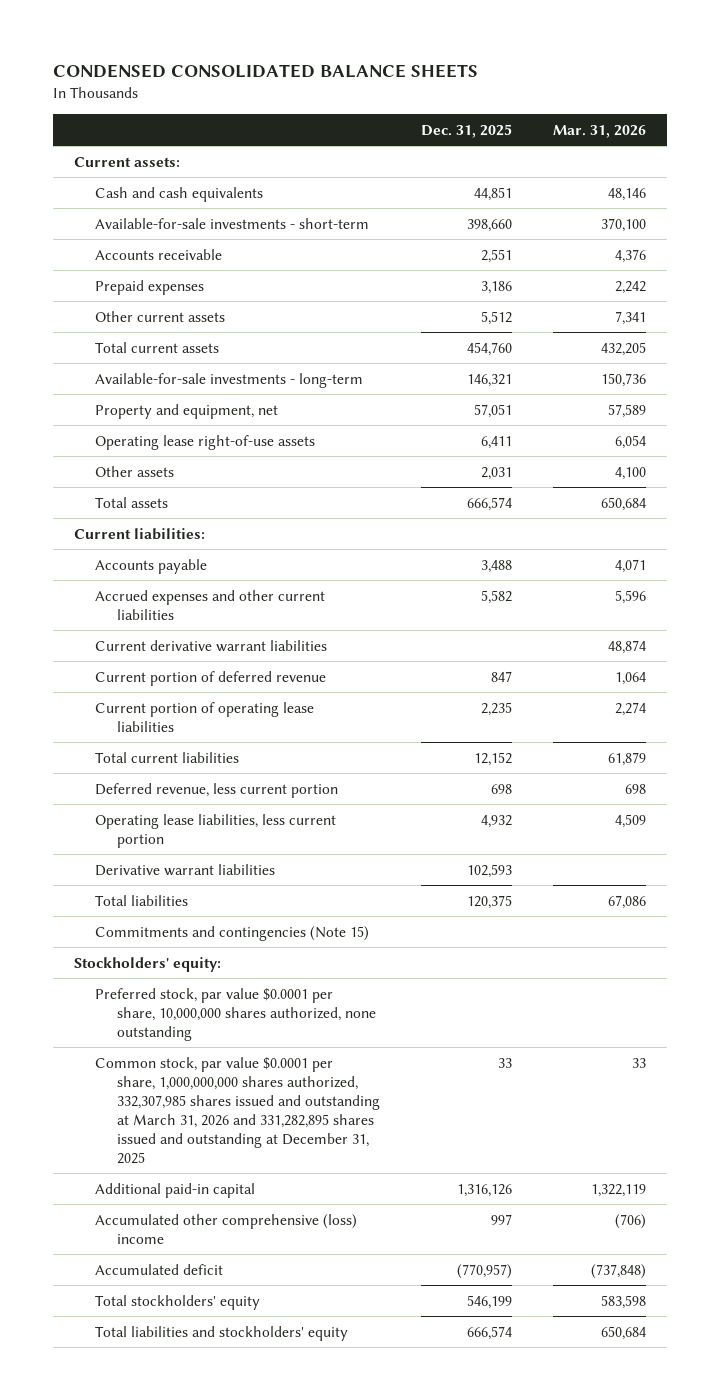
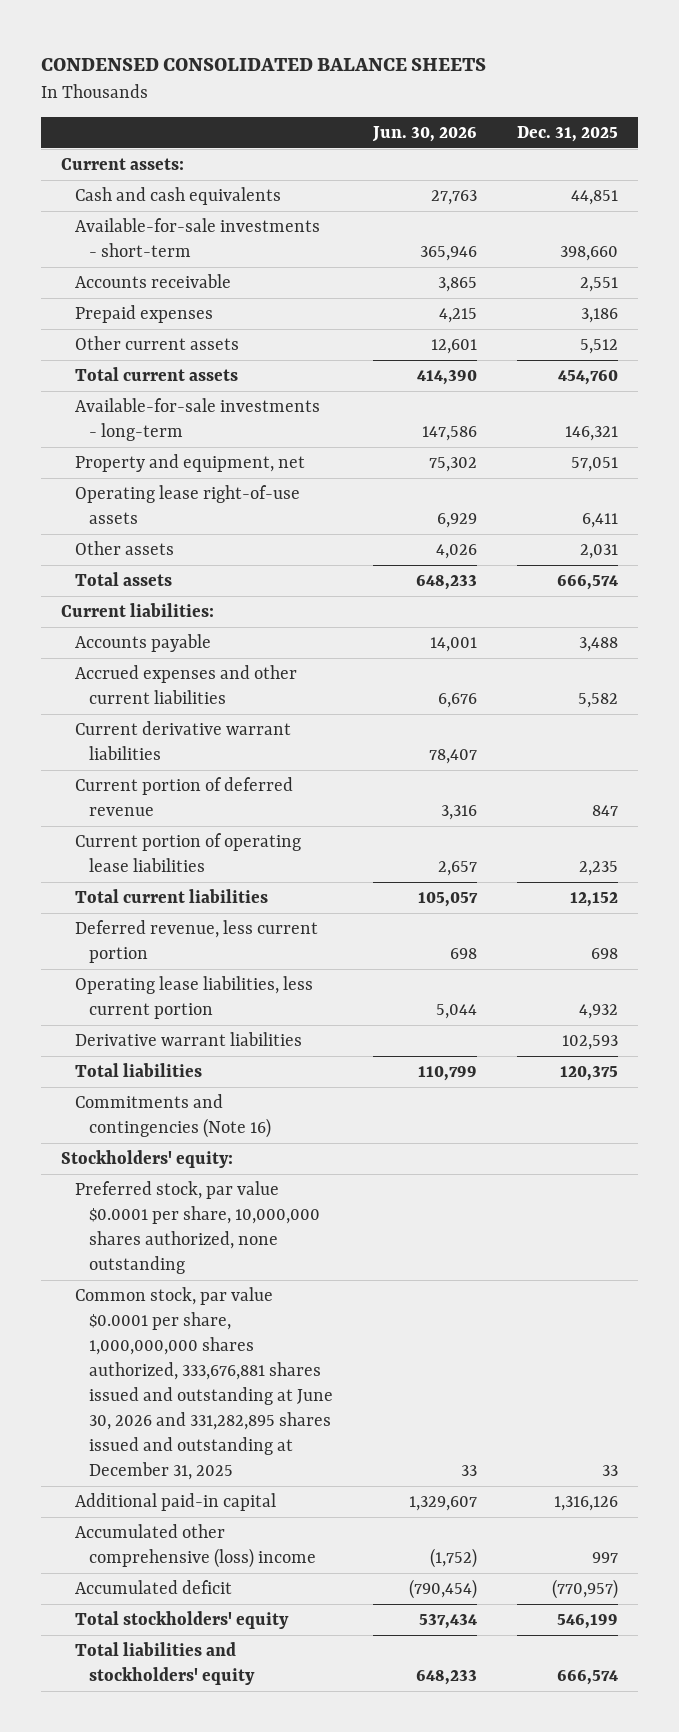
[553,124,647,138] Mar. 31, 2026 -> none
none -> [372,126,478,143] Jun. 30, 2026
[95,925,370,941] Commitments and contingencies (Note 15) -> [75,1093,271,1139] Commitments and contingencies (Note 16)
[95,1056,381,1164] Common stock, par value $0.0001 per share, 1,000,000,000 shares authorized, 332,307,985 shares issued and outstanding at March 31, 2026 and 331,282,895 shares issued and outstanding at December 31, 2025 -> [75,1286,333,1481] Common stock, par value $0.0001 per share, 1,000,000,000 shares authorized, 333,676,881 shares issued and outstanding at June 30, 2026 and 331,282,895 shares issued and outstanding at December 31, 2025

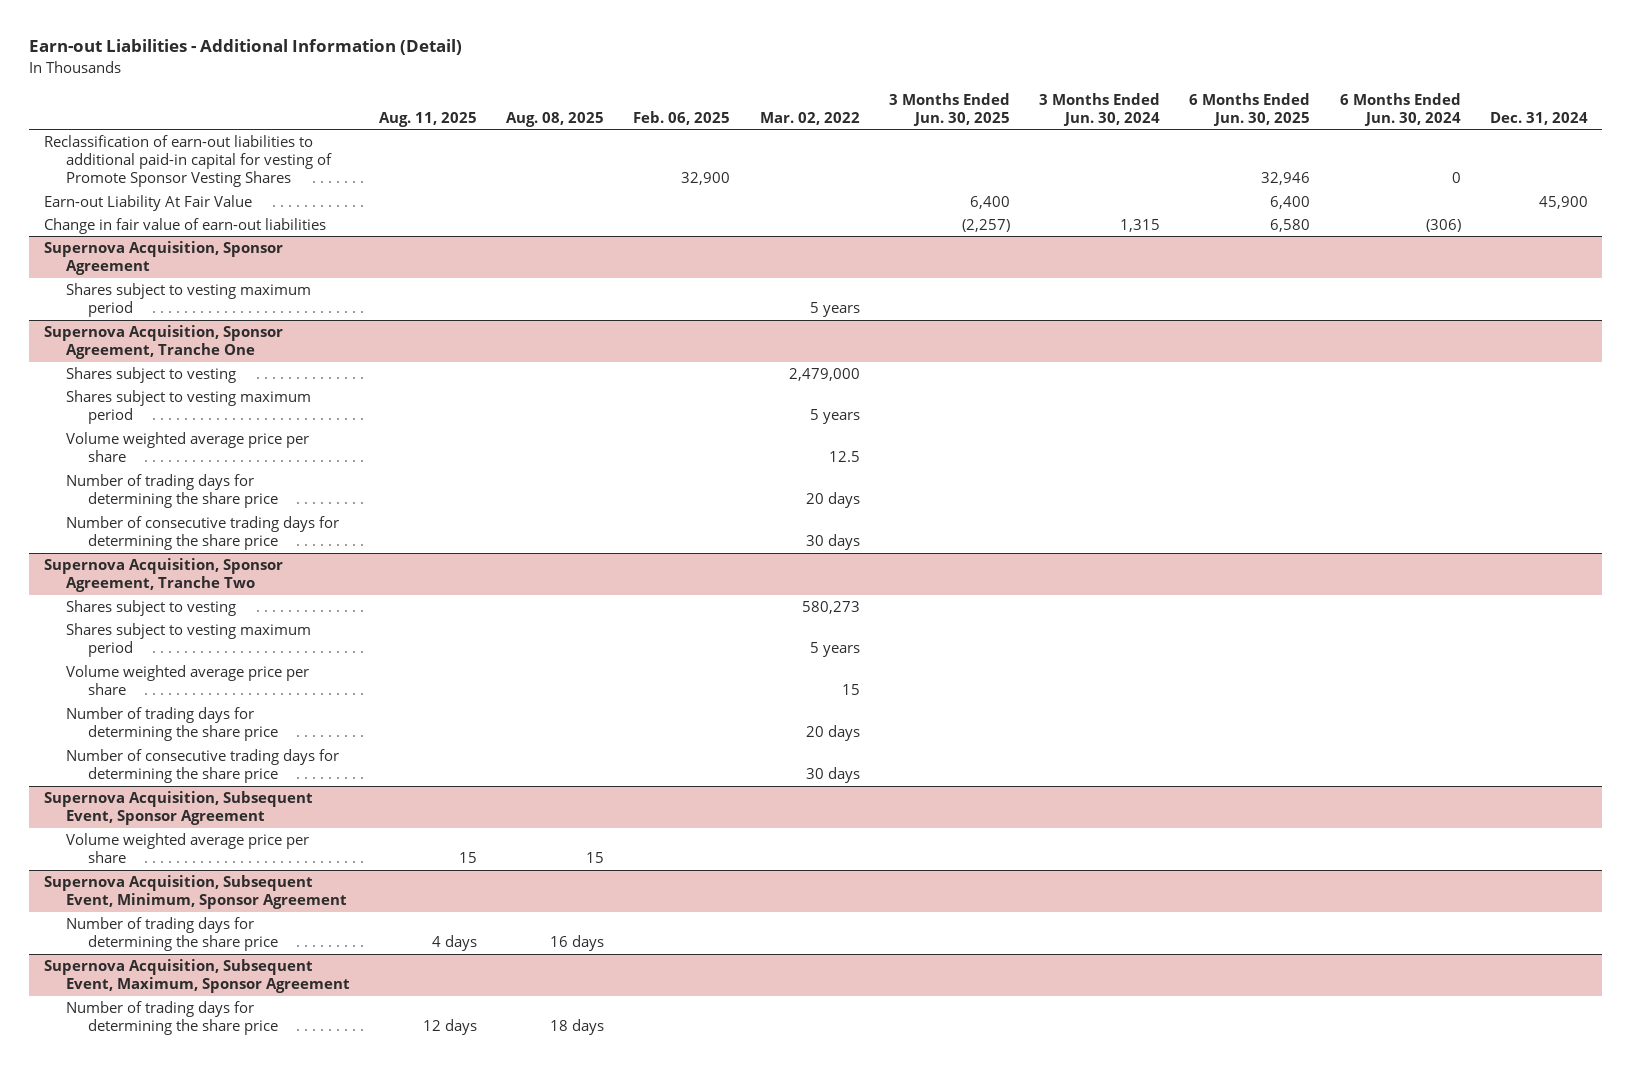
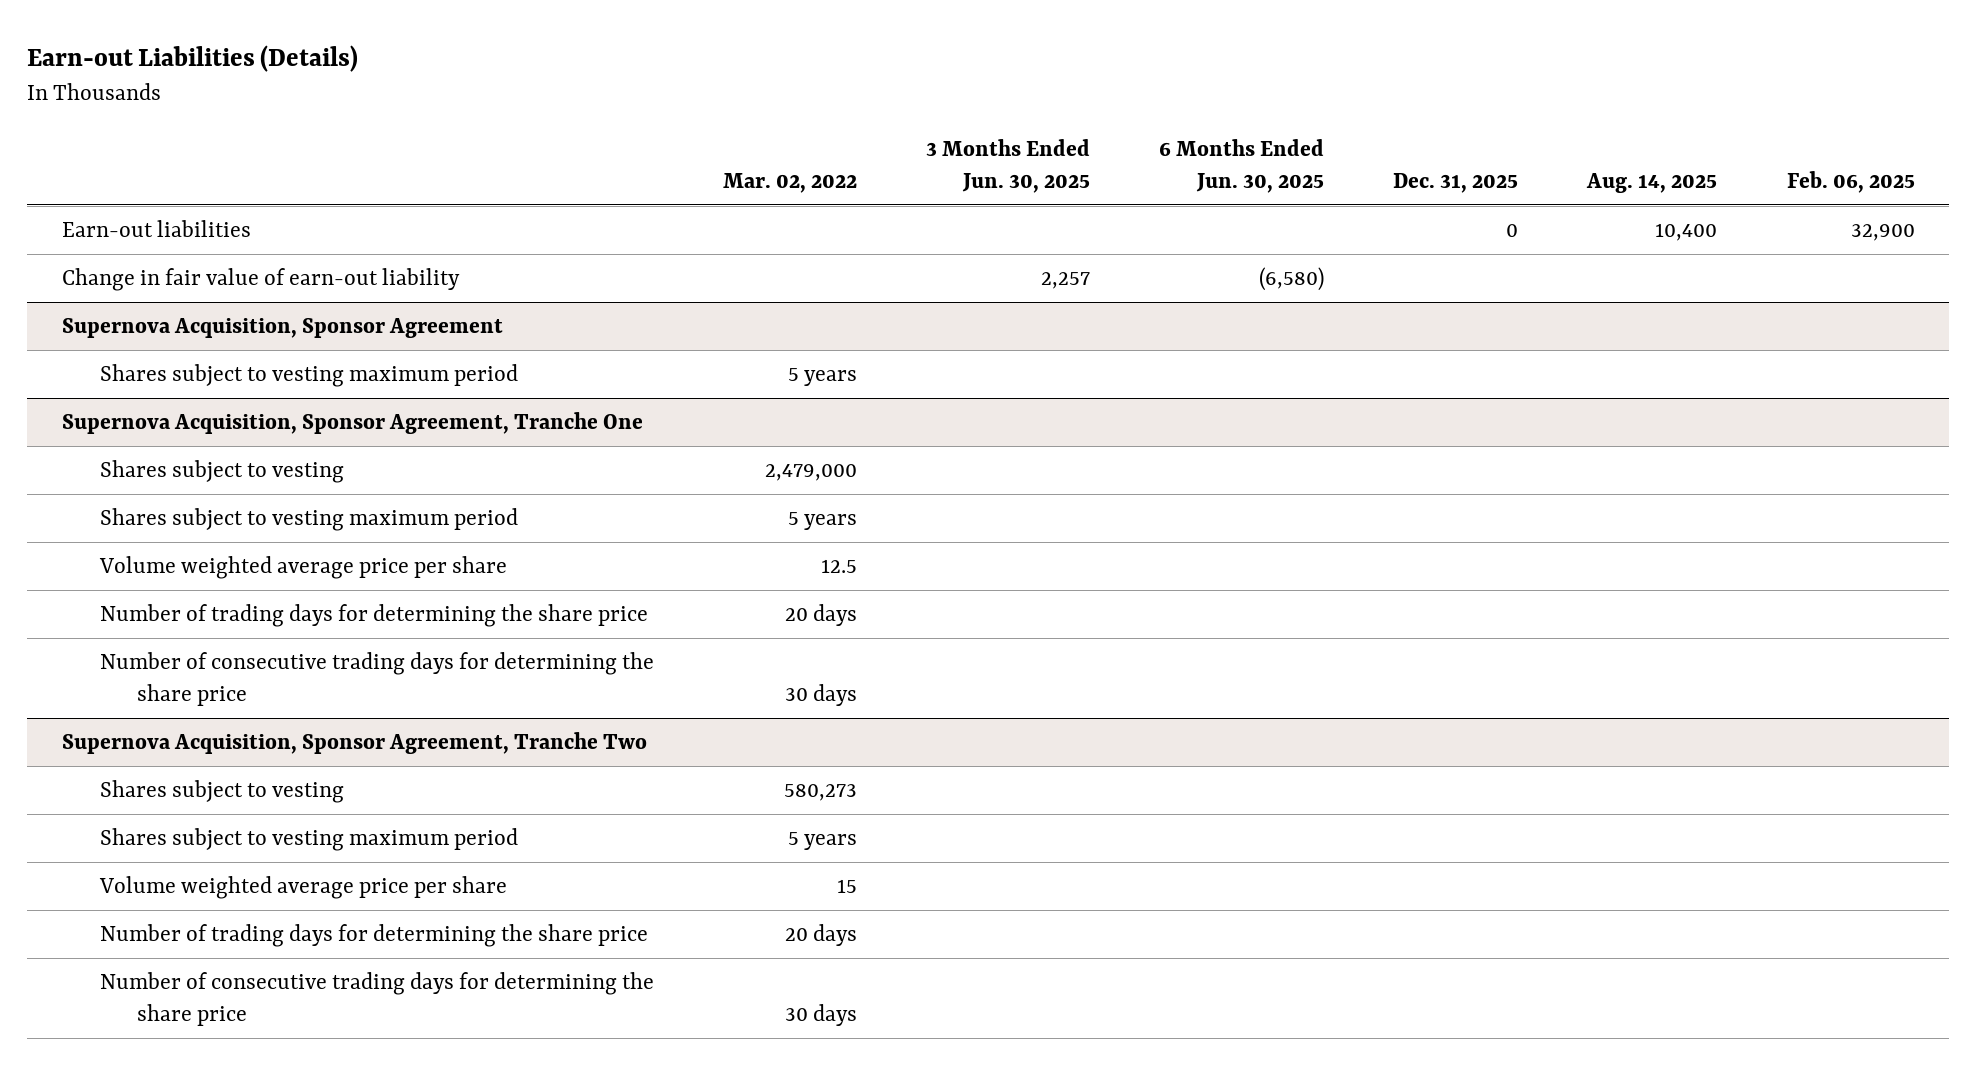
[29,39,463,56] Earn-out Liabilities - Additional Information (Detail) -> [27,45,359,73] Earn-out Liabilities (Details)
[379,111,478,127] Aug. 11, 2025 -> none
[506,111,605,127] Aug. 08, 2025 -> none
[1039,92,1161,126] 3 Months Ended Jun. 30, 2024 -> none
[1339,92,1461,126] 6 Months Ended Jun. 30, 2024 -> none
[1489,111,1588,125] Dec. 31, 2024 -> none
none -> [1393,173,1519,194] Dec. 31, 2025
none -> [1586,173,1718,194] Aug. 14, 2025
[43,135,332,188] Reclassification of earn-out liabilities to additional paid-in capital for vesting of Promote Sponsor Vesting Shares -> none
[43,195,252,212] Earn-out Liability At Fair Value -> none
none -> [62,219,252,237] Earn-out liabilities
[43,218,326,235] Change in fair value of earn-out liabilities -> [62,267,461,291] Change in fair value of earn-out liability
[961,219,1010,233] (2,257) -> [1040,271,1090,289] 2,257
[1270,219,1311,233] 6,580 -> [1259,266,1325,291] (6,580)
[43,791,313,826] Supernova Acquisition, Subsequent Event, Sponsor Agreement -> none
[65,833,309,864] Volume weighted average price per share -> none
[43,875,347,910] Supernova Acquisition, Subsequent Event, Minimum, Sponsor Agreement -> none
[65,917,278,952] Number of trading days for determining the share price -> none
[43,959,350,994] Supernova Acquisition, Subsequent Event, Maximum, Sponsor Agreement -> none
[65,1001,278,1036] Number of trading days for determining the share price -> none

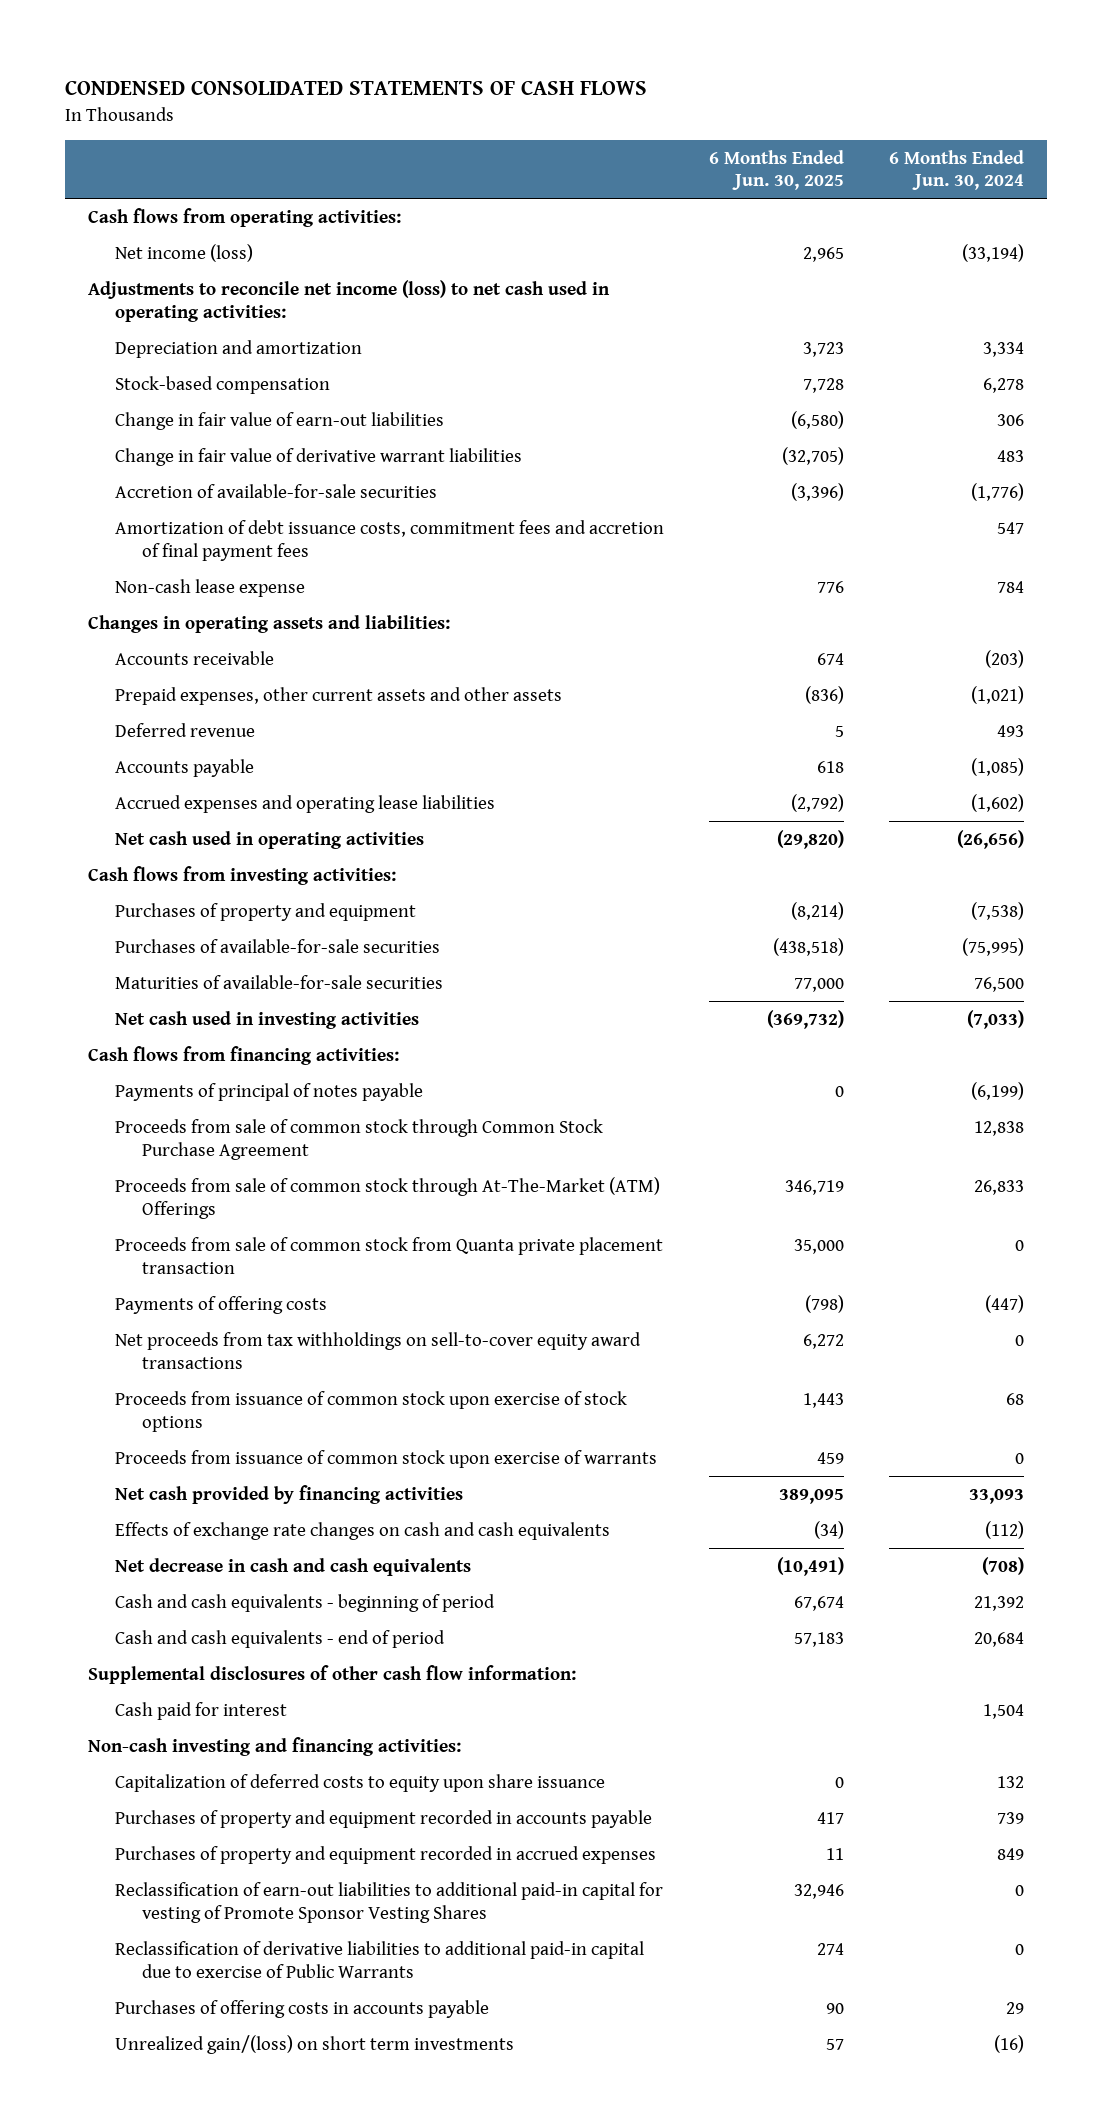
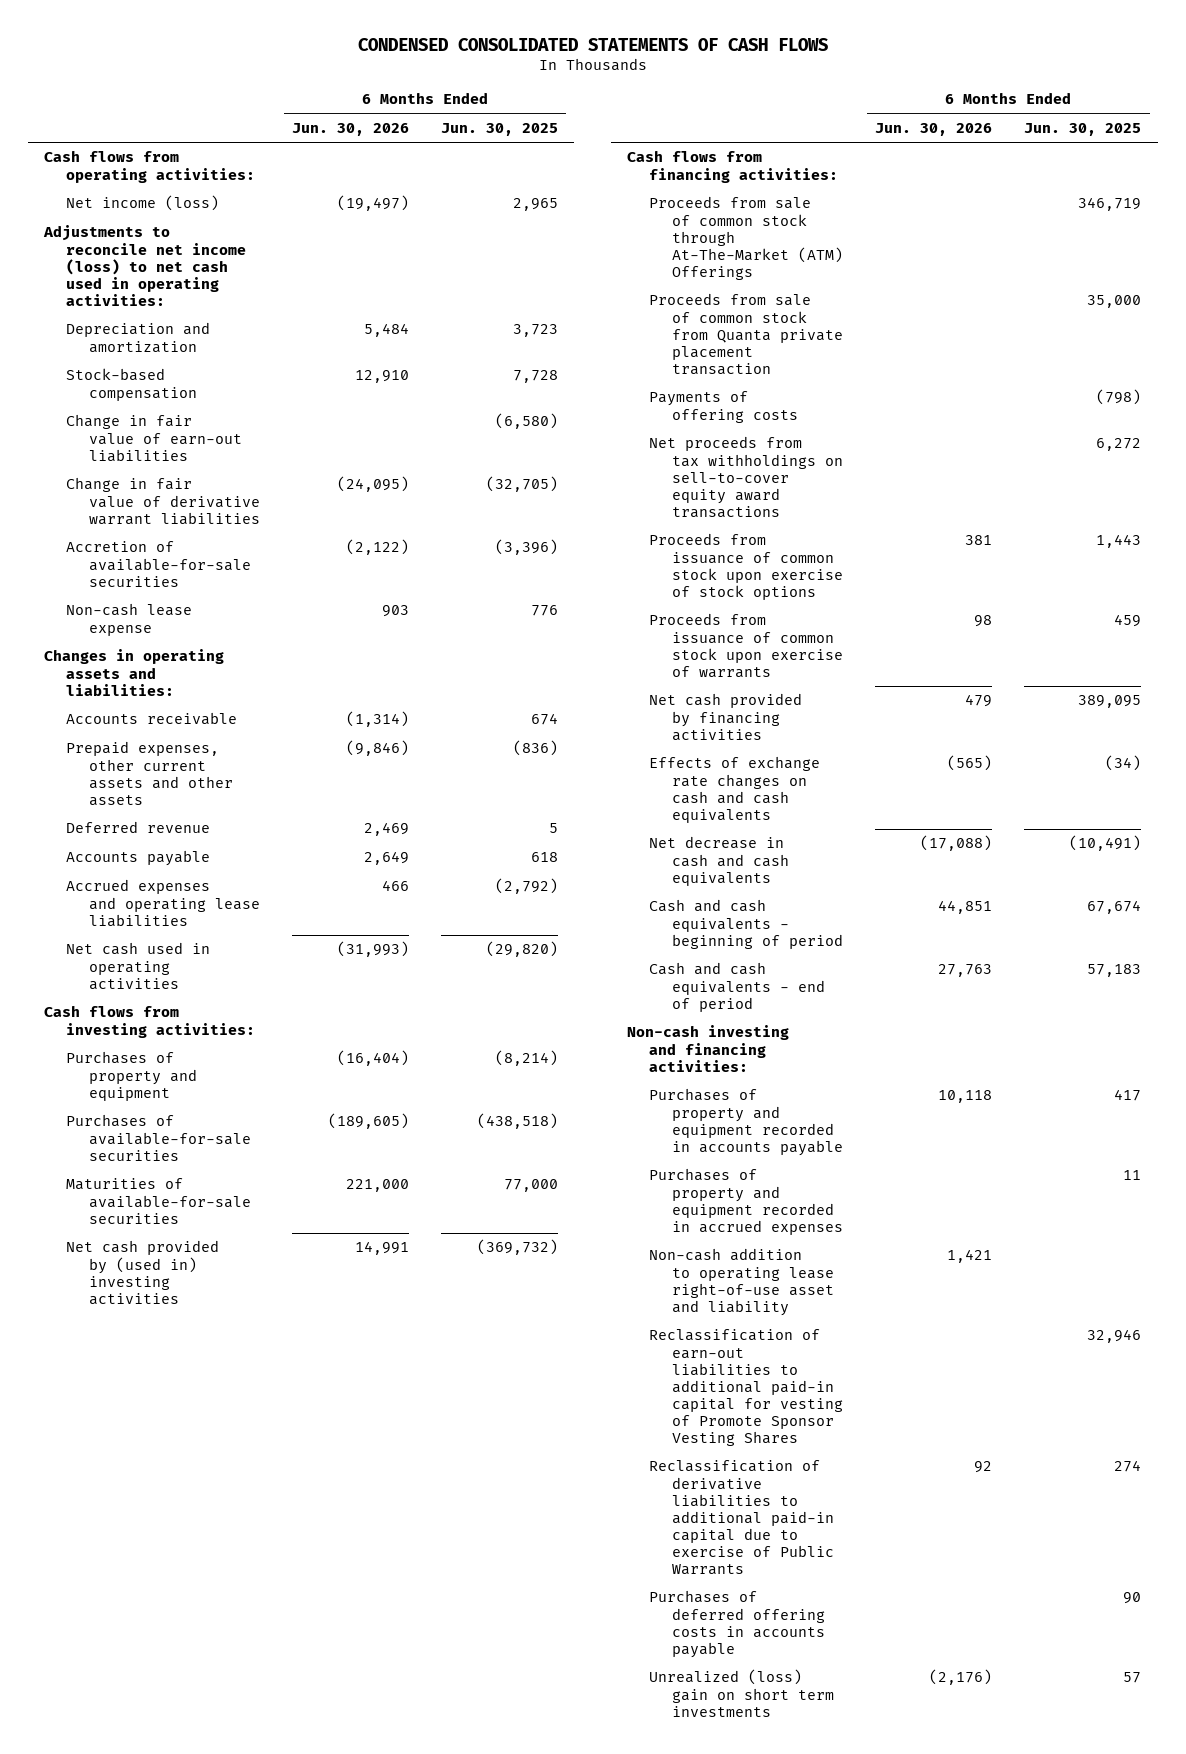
[889,149,1025,191] 6 Months Ended Jun. 30, 2024 -> none
none -> [291,122,409,136] Jun. 30, 2026
[115,520,665,561] Amortization of debt issuance costs, commitment fees and accretion of final payment fees -> none
[115,1011,420,1030] Net cash used in investing activities -> [66,1240,220,1305] Net cash provided by (used in) investing activities
[115,1083,424,1102] Payments of principal of notes payable -> none
[115,1119,604,1160] Proceeds from sale of common stock through Common Stock Purchase Agreement -> none
[87,1665,576,1685] Supplemental disclosures of other cash flow information: -> none
[115,1702,288,1721] Cash paid for interest -> none
[115,1774,606,1793] Capitalization of deferred costs to equity upon share issuance -> none
none -> [649,1248,834,1316] Non-cash addition to operating lease right-of-use asset and liability
[115,2000,490,2019] Purchases of offering costs in accounts payable -> [649,1590,825,1658] Purchases of deferred offering costs in accounts payable
[115,2035,515,2055] Unrealized gain/(loss) on short term investments -> [649,1669,834,1717] Unrealized (loss) gain on short term investments

